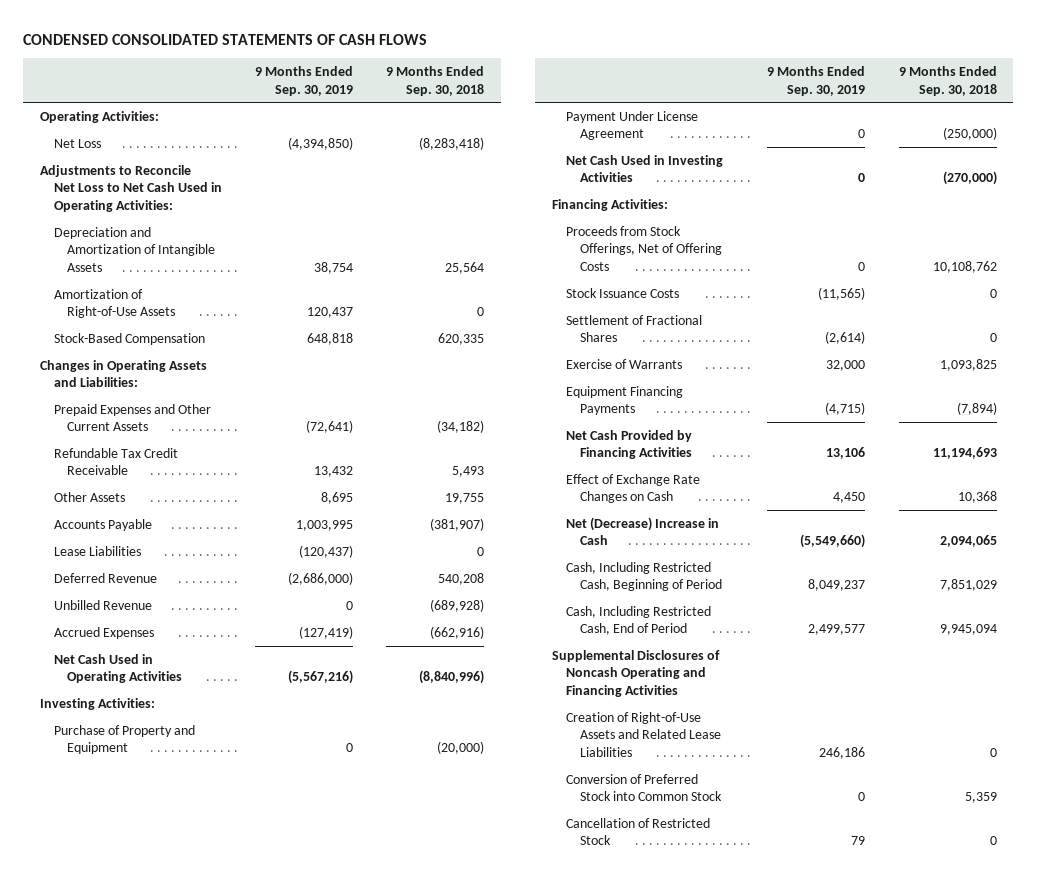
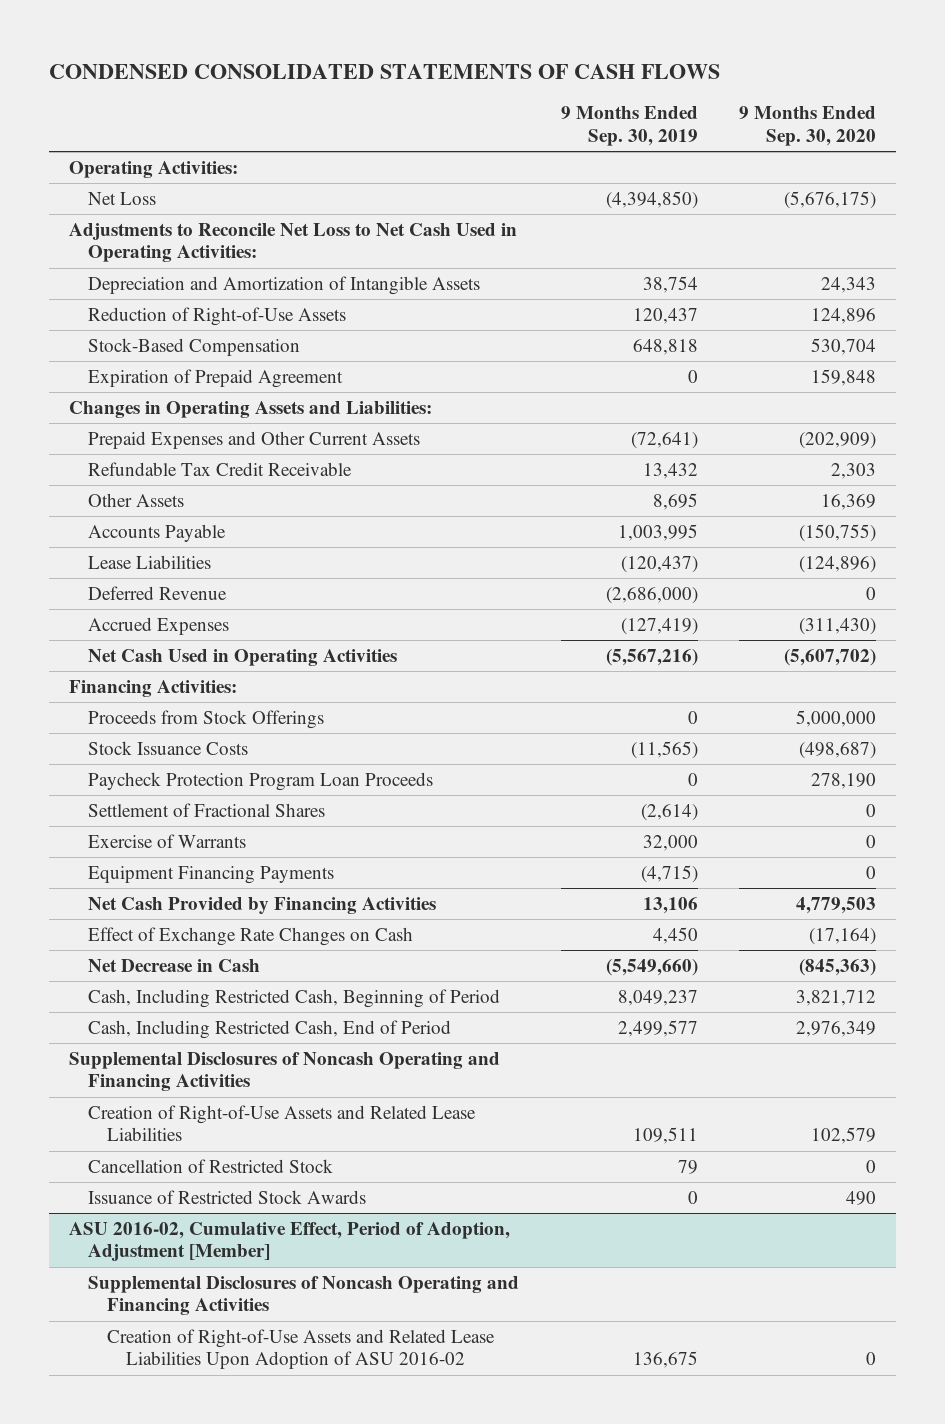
[386,66,485,96] 9 Months Ended Sep. 30, 2018 -> none
none -> [738,106,876,147] 9 Months Ended Sep. 30, 2020
[53,288,176,319] Amortization of Right-of-Use Assets -> [88,306,347,326] Reduction of Right-of-Use Assets
none -> [88,368,344,388] Expiration of Prepaid Agreement
[53,599,152,610] Unbilled Revenue -> none
[40,697,156,710] Investing Activities: -> none
[53,724,195,755] Purchase of Property and Equipment -> none
[565,110,698,141] Payment Under License Agreement -> none
[565,154,723,183] Net Cash Used in Investing Activities -> none
[565,225,722,271] Proceeds from Stock Offerings, Net of Offering Costs -> [88,709,325,729] Proceeds from Stock Offerings
none -> [88,771,434,791] Paycheck Protection Program Loan Proceeds
[565,516,719,546] Net (Decrease) Increase in Cash -> [88,958,261,972] Net Decrease in Cash
[565,773,722,802] Conversion of Preferred Stock into Common Stock -> none
[819,746,866,759] 246,186 -> [632,1127,698,1145] 109,511
none -> [88,1189,367,1204] Issuance of Restricted Stock Awards
none -> [69,1221,511,1262] ASU 2016-02, Cumulative Effect, Period of Adoption, Adjustment [Member]
none -> [88,1275,520,1316] Supplemental Disclosures of Noncash Operating and Financing Activities
none -> [107,1328,496,1370] Creation of Right-of-Use Assets and Related Lease Liabilities Upon Adoption of ASU 2016-02

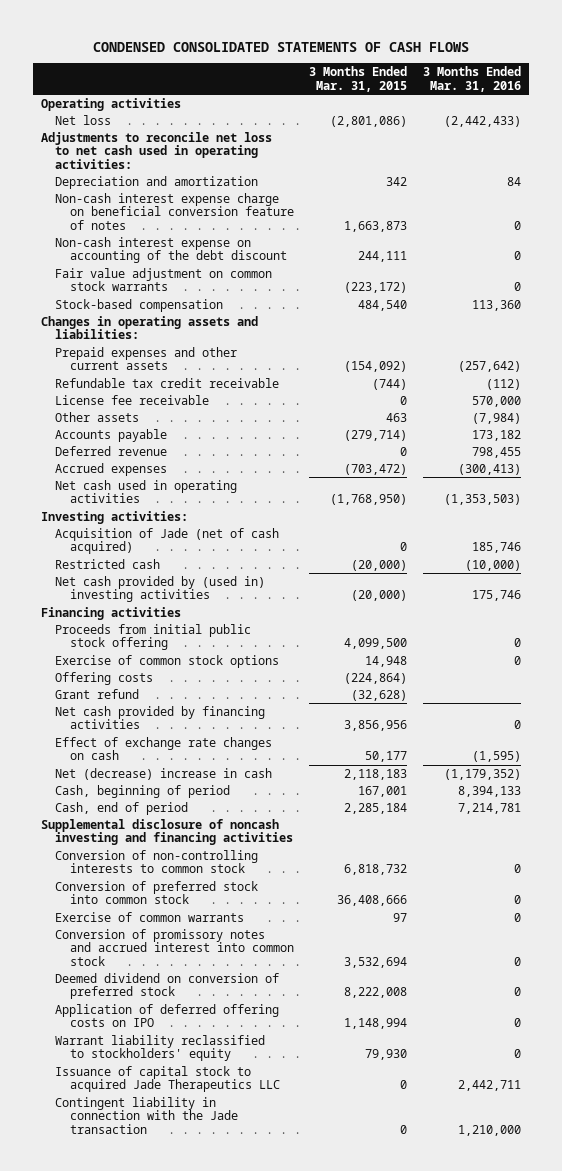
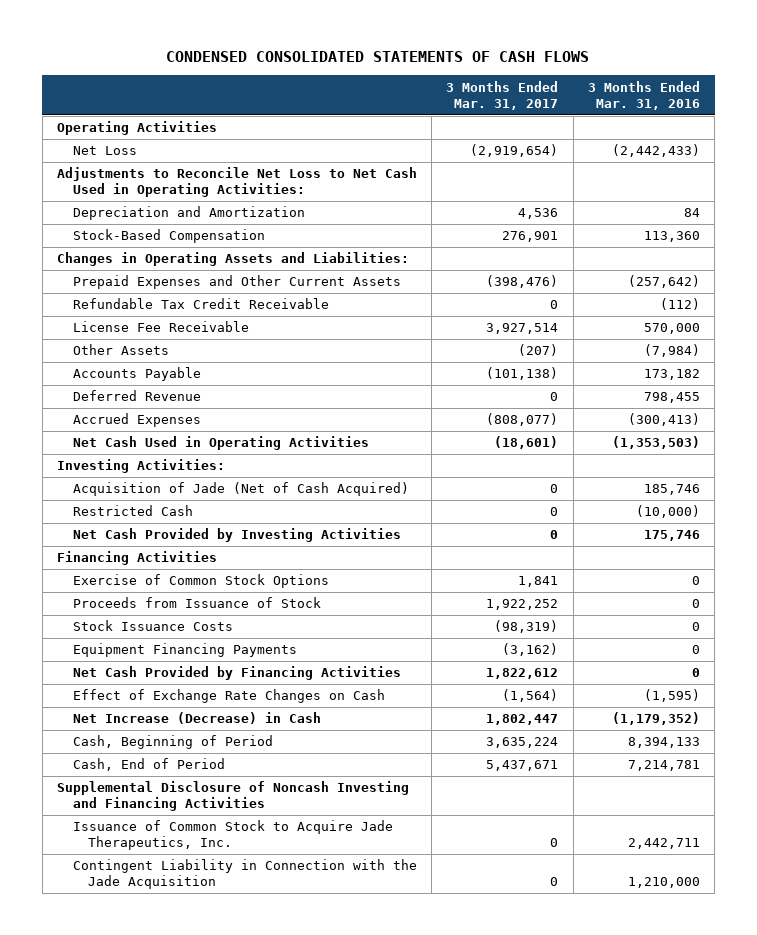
[309,66,408,92] 3 Months Ended Mar. 31, 2015 -> none
none -> [446,80,559,110] 3 Months Ended Mar. 31, 2017
[55,192,294,231] Non-cash interest expense charge on beneficial conversion feature of notes -> none
[55,236,287,264] Non-cash interest expense on accounting of the debt discount -> none
[55,267,273,292] Fair value adjustment on common stock warrants -> none
[55,623,252,651] Proceeds from initial public stock offering -> none
[55,671,154,685] Offering costs -> none
[55,688,140,699] Grant refund -> none
[55,849,259,874] Conversion of non-controlling interests to common stock -> none
[55,880,259,905] Conversion of preferred stock into common stock -> none
[55,911,245,922] Exercise of common warrants -> none
[55,928,294,967] Conversion of promissory notes and accrued interest into common stock -> none
[55,972,280,1000] Deemed dividend on conversion of preferred stock -> none
[55,1003,280,1028] Application of deferred offering costs on IPO -> none
[55,1034,266,1062] Warrant liability reclassified to stockholders' equity -> none
[41,97,182,111] Operating activities -> [56,121,217,136] Operating Activities
[55,114,112,125] Net loss -> [72,146,137,156] Net Loss
[41,131,273,170] Adjustments to reconcile net loss to net cash used in operating activities: -> [56,167,417,198] Adjustments to Reconcile Net Loss to Net Cash Used in Operating Activities:
[55,175,259,189] Depreciation and amortization -> [72,206,305,221] Depreciation and Amortization
[55,298,224,312] Stock-based compensation -> [72,229,265,244] Stock-Based Compensation
[41,315,259,340] Changes in operating assets and liabilities: -> [56,252,409,267] Changes in Operating Assets and Liabilities:
[55,346,238,371] Prepaid expenses and other current assets -> [72,275,401,290] Prepaid Expenses and Other Current Assets
[55,377,280,388] Refundable tax credit receivable -> [72,298,329,310] Refundable Tax Credit Receivable
[55,394,210,405] License fee receivable -> [72,321,249,333] License Fee Receivable
[55,411,140,422] Other assets -> [72,344,169,356] Other Assets
[55,428,168,442] Accounts payable -> [72,367,201,382] Accounts Payable
[55,445,168,456] Deferred revenue -> [72,390,201,402] Deferred Revenue
[55,462,168,476] Accrued expenses -> [72,413,201,428] Accrued Expenses
[55,479,238,504] Net cash used in operating activities -> [72,436,369,451] Net Cash Used in Operating Activities
[41,510,189,524] Investing activities: -> [56,459,225,474] Investing Activities:
[55,527,280,555] Acquisition of Jade (net of cash acquired) -> [72,482,409,497] Acquisition of Jade (Net of Cash Acquired)
[55,558,161,569] Restricted cash -> [72,505,193,517] Restricted Cash
[55,575,266,603] Net cash provided by (used in) investing activities -> [72,528,401,543] Net Cash Provided by Investing Activities
[41,606,182,620] Financing activities -> [56,551,217,566] Financing Activities
[55,654,280,668] Exercise of common stock options -> [72,574,329,589] Exercise of Common Stock Options
none -> [72,597,321,609] Proceeds from Issuance of Stock
none -> [72,620,233,632] Stock Issuance Costs
none -> [72,643,297,658] Equipment Financing Payments
[55,705,266,730] Net cash provided by financing activities -> [72,666,401,681] Net Cash Provided by Financing Activities
[55,736,273,761] Effect of exchange rate changes on cash -> [72,689,385,704] Effect of Exchange Rate Changes on Cash
[55,767,273,780] Net (decrease) increase in cash -> [72,712,321,725] Net Increase (Decrease) in Cash
[55,784,231,798] Cash, beginning of period -> [72,735,273,750] Cash, Beginning of Period
[55,801,189,815] Cash, end of period -> [72,758,225,772] Cash, End of Period
[41,818,294,846] Supplemental disclosure of noncash investing and financing activities -> [56,781,409,812] Supplemental Disclosure of Noncash Investing and Financing Activities
[55,1065,280,1093] Issuance of capital stock to acquired Jade Therapeutics LLC -> [72,820,393,851] Issuance of Common Stock to Acquire Jade Therapeutics, Inc.
[55,1096,238,1135] Contingent liability in connection with the Jade transaction -> [72,859,417,890] Contingent Liability in Connection with the Jade Acquisition

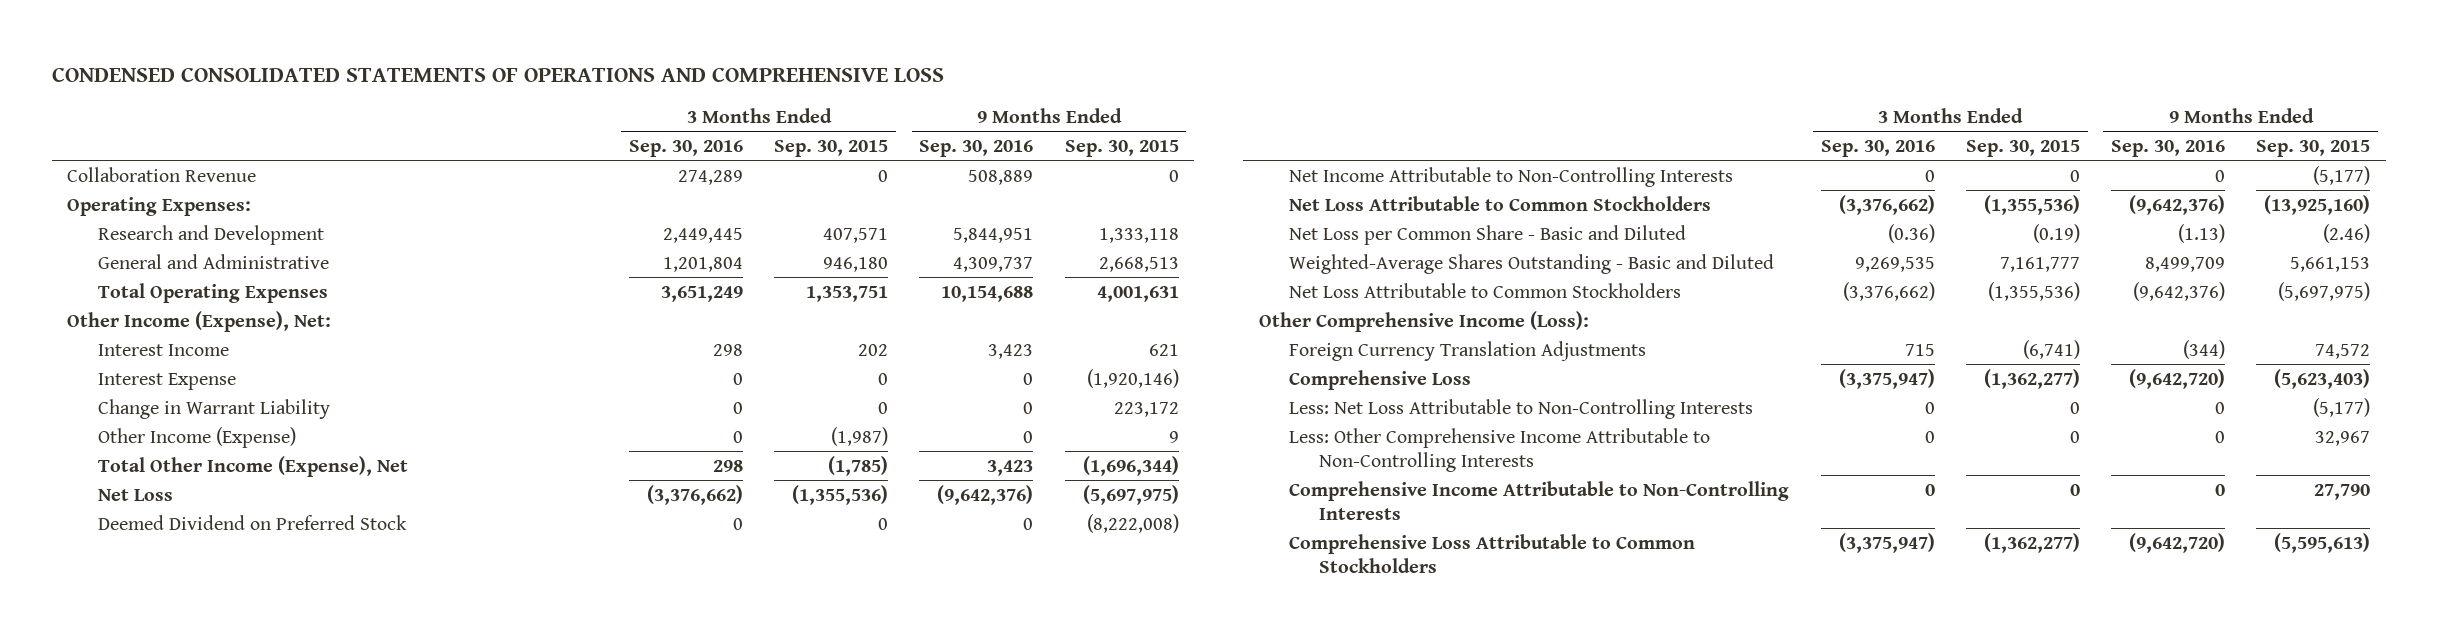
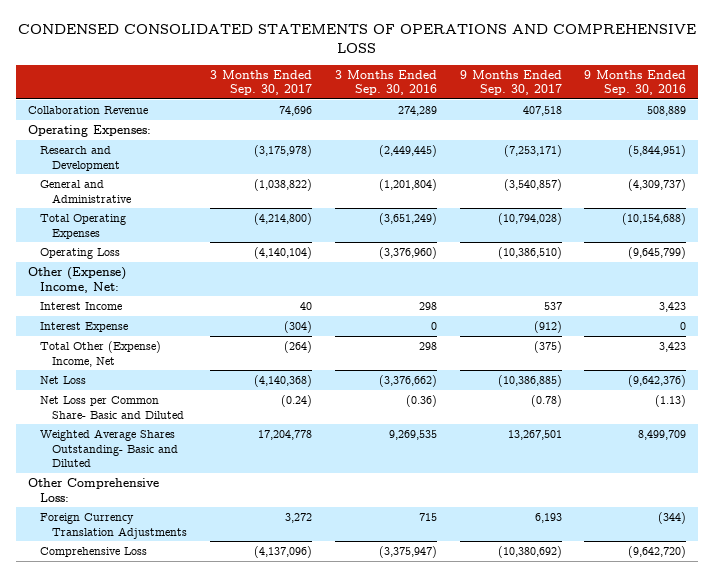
[774,139,889,157] Sep. 30, 2015 -> none
[1064,139,1179,157] Sep. 30, 2015 -> none
none -> [210,69,313,96] 3 Months Ended Sep. 30, 2017
none -> [459,69,562,96] 9 Months Ended Sep. 30, 2017
[662,227,743,243] 2,449,445 -> [378,144,437,157] (2,449,445)
[953,227,1034,243] 5,844,951 -> [628,144,687,157] (5,844,951)
[662,256,743,272] 1,201,804 -> [378,178,437,191] (1,201,804)
[953,256,1034,272] 4,309,737 -> [628,178,687,191] (4,309,737)
[660,285,743,302] 3,651,249 -> [378,212,437,225] (3,651,249)
[941,285,1034,302] 10,154,688 -> [622,212,687,225] (10,154,688)
none -> [39,247,120,259] Operating Loss
[67,310,332,332] Other Income (Expense), Net: -> [27,266,126,293] Other (Expense) Income, Net:
[97,398,330,419] Change in Warrant Liability -> none
[97,426,296,448] Other Income (Expense) -> none
[97,455,408,477] Total Other Income (Expense), Net -> [39,340,161,367] Total Other (Expense) Income, Net
[97,514,407,530] Deemed Dividend on Preferred Stock -> none
[1289,166,1734,187] Net Income Attributable to Non-Controlling Interests -> none
[1289,195,1712,211] Net Loss Attributable to Common Stockholders -> none
[1289,282,1682,298] Net Loss Attributable to Common Stockholders -> none
[1289,224,1687,245] Net Loss per Common Share - Basic and Diluted -> [39,395,185,419] Net Loss per Common Share- Basic and Diluted
[1289,253,1775,274] Weighted-Average Shares Outstanding - Basic and Diluted -> [39,428,179,468] Weighted Average Shares Outstanding- Basic and Diluted
[1259,310,1590,332] Other Comprehensive Income (Loss): -> [27,477,159,502] Other Comprehensive Loss:
[1289,398,1754,419] Less: Net Loss Attributable to Non-Controlling Interests -> none
[1289,427,1711,472] Less: Other Comprehensive Income Attributable to Non-Controlling Interests -> none
[1289,480,1790,520] Comprehensive Income Attributable to Non-Controlling Interests -> none
[1289,533,1696,573] Comprehensive Loss Attributable to Common Stockholders -> none

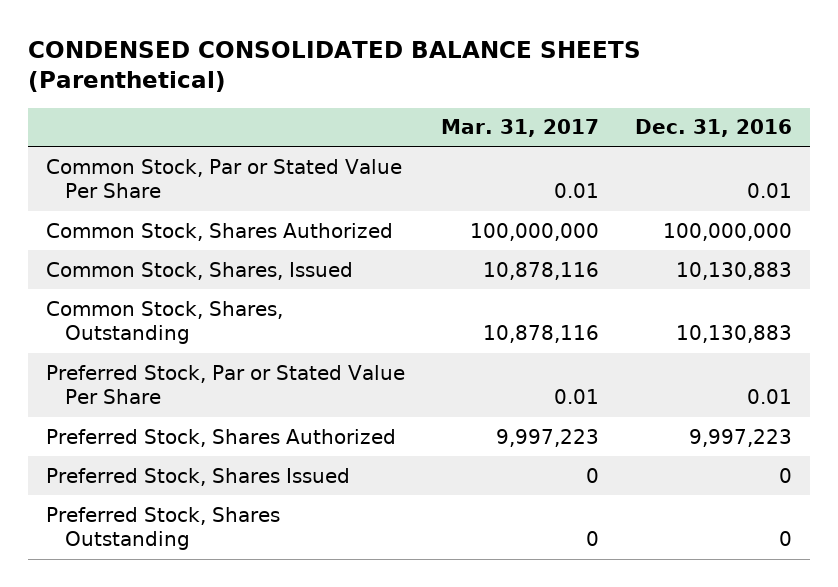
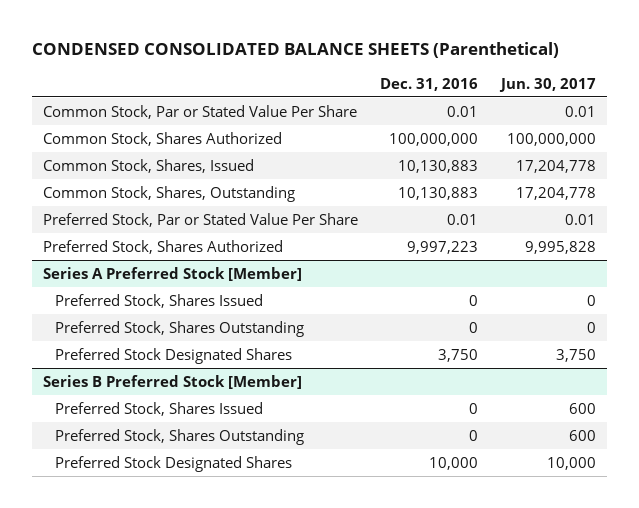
[440,119,599,138] Mar. 31, 2017 -> none
none -> [498,77,596,92] Jun. 30, 2017
none -> [42,266,302,281] Series A Preferred Stock [Member]
none -> [54,347,292,364] Preferred Stock Designated Shares
none -> [42,374,302,389] Series B Preferred Stock [Member]
none -> [54,401,263,416] Preferred Stock, Shares Issued
none -> [54,428,304,445] Preferred Stock, Shares Outstanding
none -> [54,455,292,472] Preferred Stock Designated Shares

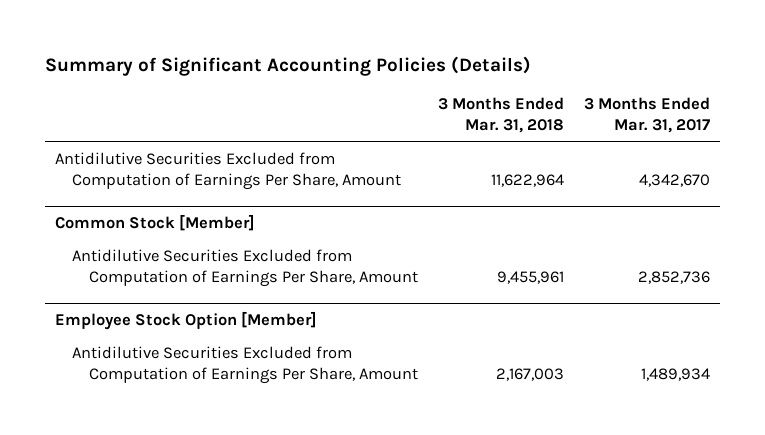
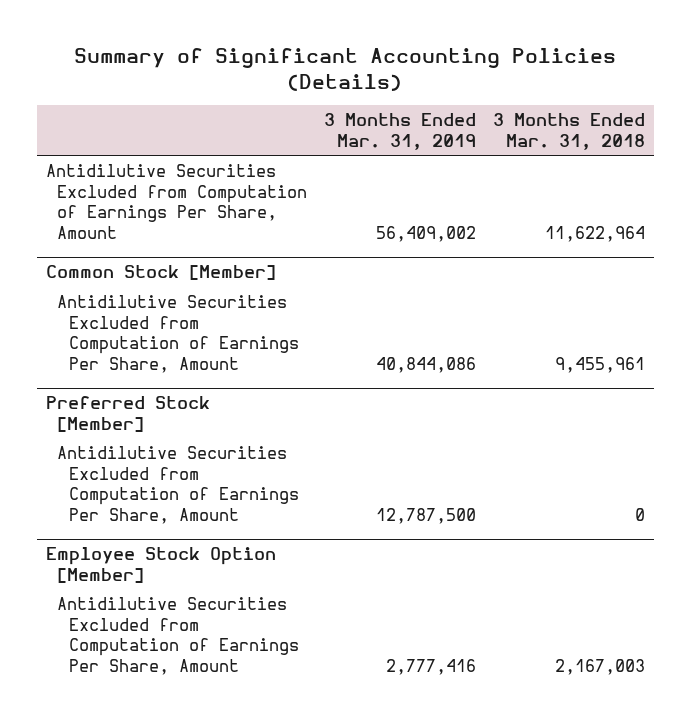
[584,96,711,134] 3 Months Ended Mar. 31, 2017 -> none
none -> [324,113,477,150] 3 Months Ended Mar. 31, 2019
none -> [45,396,210,432] Preferred Stock [Member]
none -> [57,446,300,524] Antidilutive Securities Excluded from Computation of Earnings Per Share, Amount

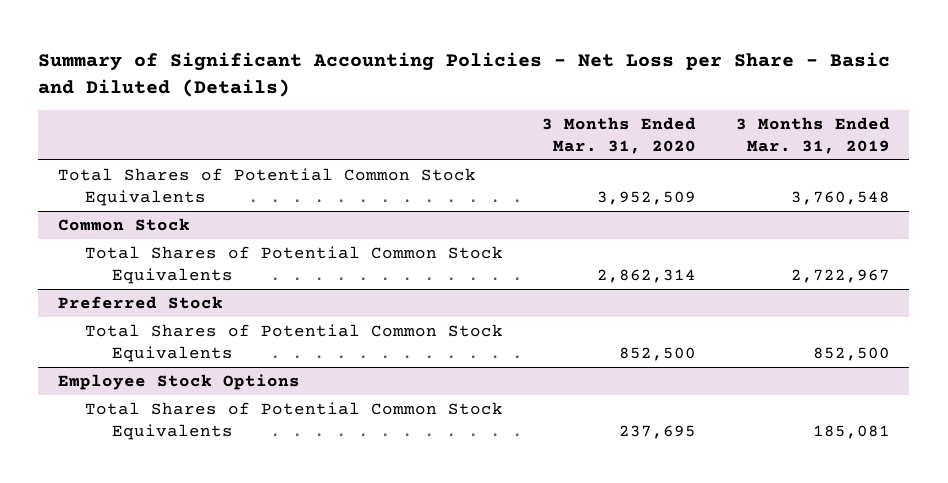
[74,47,617,91] Summary of Significant Accounting Policies (Details) -> [38,51,891,97] Summary of Significant Accounting Policies - Net Loss per Share - Basic and Diluted (Details)
[493,113,646,150] 3 Months Ended Mar. 31, 2018 -> none
none -> [542,117,697,155] 3 Months Ended Mar. 31, 2020
[45,164,308,239] Antidilutive Securities Excluded from Computation of Earnings Per Share, Amount -> none
[57,295,300,373] Antidilutive Securities Excluded from Computation of Earnings Per Share, Amount -> none
[57,446,300,524] Antidilutive Securities Excluded from Computation of Earnings Per Share, Amount -> none
[57,597,300,675] Antidilutive Securities Excluded from Computation of Earnings Per Share, Amount -> none
none -> [58,167,477,206] Total Shares of Potential Common Stock Equivalents
[45,265,276,281] Common Stock [Member] -> [58,217,191,231] Common Stock
none -> [85,245,504,284] Total Shares of Potential Common Stock Equivalents
[45,396,210,432] Preferred Stock [Member] -> [58,295,224,309] Preferred Stock
none -> [85,323,504,362] Total Shares of Potential Common Stock Equivalents
[45,547,276,583] Employee Stock Option [Member] -> [58,373,301,390] Employee Stock Options
none -> [85,401,504,440] Total Shares of Potential Common Stock Equivalents

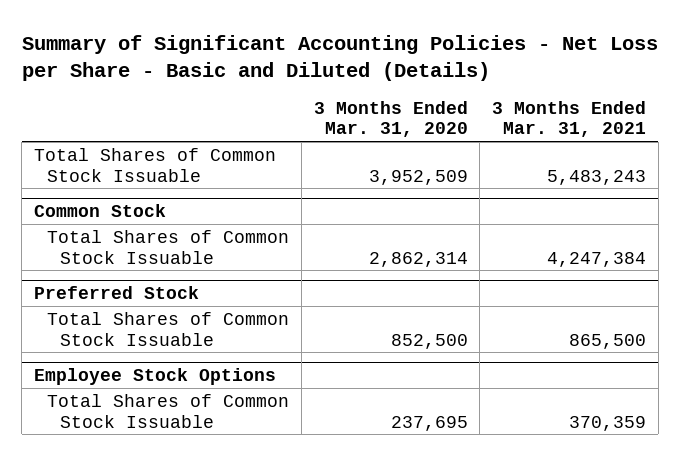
[735,117,890,155] 3 Months Ended Mar. 31, 2019 -> none
none -> [492,100,647,138] 3 Months Ended Mar. 31, 2021
[58,167,477,206] Total Shares of Potential Common Stock Equivalents -> [34,147,277,182] Total Shares of Common Stock Issuable
[85,245,504,284] Total Shares of Potential Common Stock Equivalents -> [46,229,289,264] Total Shares of Common Stock Issuable
[85,323,504,362] Total Shares of Potential Common Stock Equivalents -> [46,311,289,346] Total Shares of Common Stock Issuable
[85,401,504,440] Total Shares of Potential Common Stock Equivalents -> [46,393,289,428] Total Shares of Common Stock Issuable

